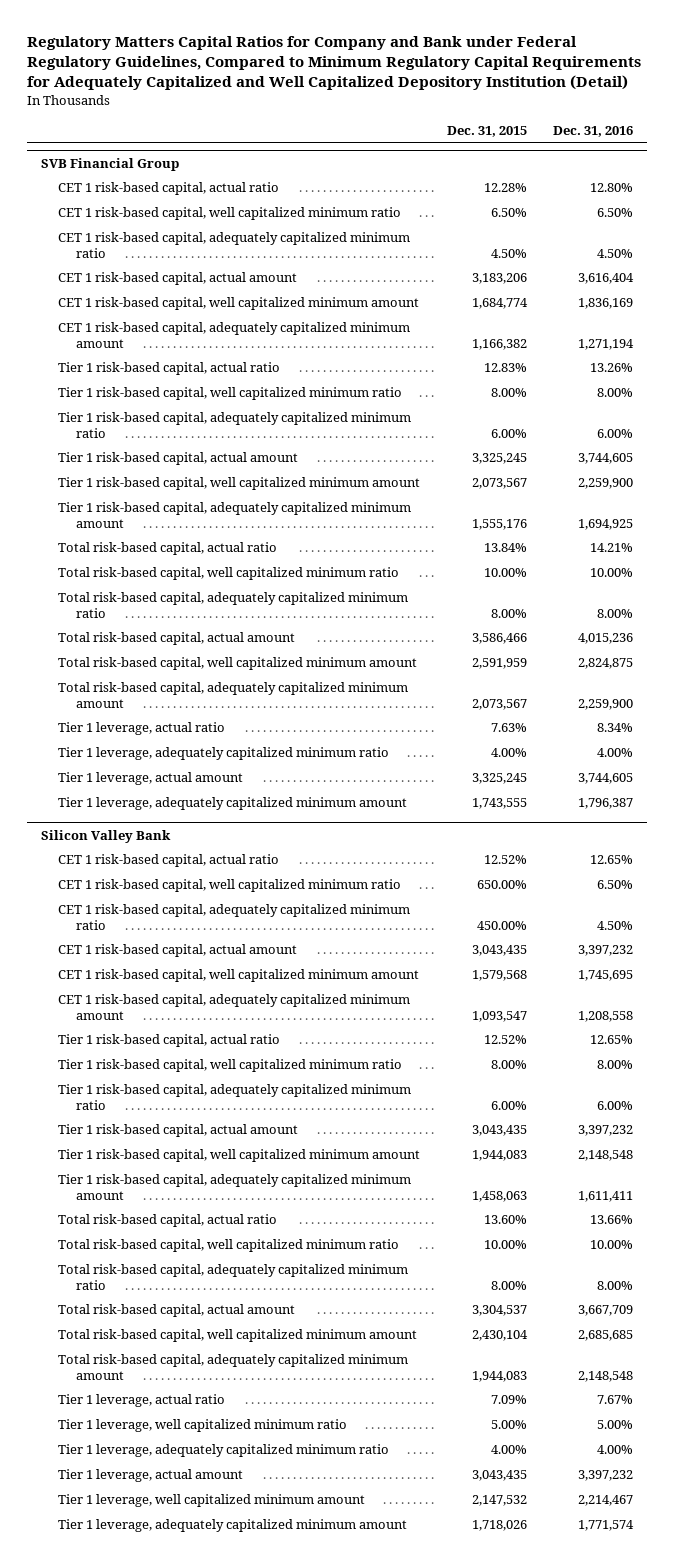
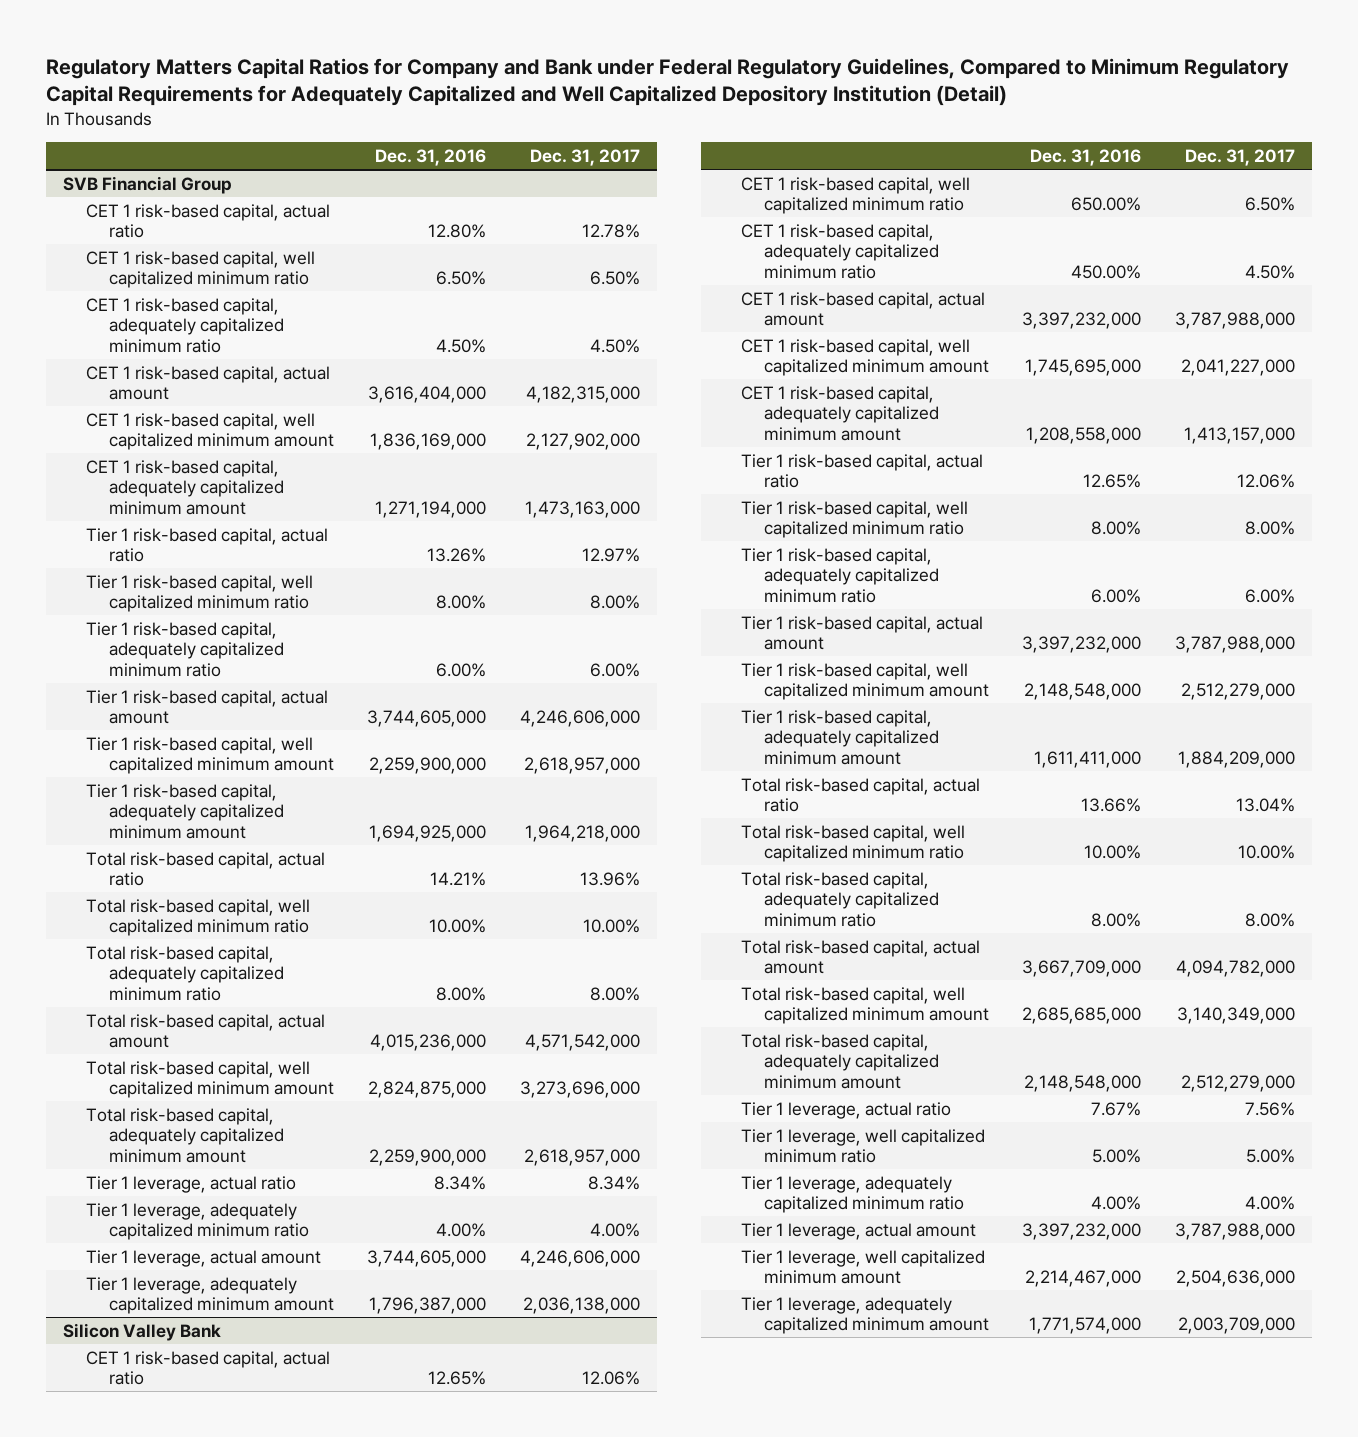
[446,125,527,137] Dec. 31, 2015 -> none
none -> [530,149,641,167] Dec. 31, 2017
[578,272,635,284] 3,616,404 -> [368,386,487,404] 3,616,404,000
[578,297,634,309] 1,836,169 -> [370,433,487,451] 1,836,169,000
[578,338,635,350] 1,271,194 -> [375,500,487,518] 1,271,194,000
[578,452,634,464] 3,744,605 -> [367,710,487,728] 3,744,605,000
[578,477,634,489] 2,259,900 -> [369,757,487,775] 2,259,900,000
[578,518,634,530] 1,694,925 -> [369,824,487,842] 1,694,925,000
[578,632,634,644] 4,015,236 -> [370,1034,487,1052] 4,015,236,000
[578,657,634,669] 2,824,875 -> [368,1081,487,1099] 2,824,875,000
[578,698,634,710] 2,259,900 -> [369,1148,487,1166] 2,259,900,000
[578,772,634,784] 3,744,605 -> [367,1249,487,1267] 3,744,605,000
[578,797,634,809] 1,796,387 -> [369,1297,487,1315] 1,796,387,000
[597,879,634,889] 6.50% -> [1071,197,1142,212] 650.00%
[597,920,634,930] 4.50% -> [1071,264,1142,279] 450.00%
[578,944,634,956] 3,397,232 -> [1022,312,1142,330] 3,397,232,000
[578,969,634,981] 1,745,695 -> [1025,359,1142,377] 1,745,695,000
[578,1010,634,1022] 1,208,558 -> [1026,426,1142,444] 1,208,558,000
[578,1124,634,1136] 3,397,232 -> [1022,636,1142,654] 3,397,232,000
[578,1149,634,1161] 2,148,548 -> [1024,683,1142,701] 2,148,548,000
[578,1190,634,1202] 1,611,411 -> [1034,750,1142,768] 1,611,411,000
[578,1304,634,1316] 3,667,709 -> [1022,960,1142,978] 3,667,709,000
[578,1329,634,1341] 2,685,685 -> [1022,1007,1142,1025] 2,685,685,000
[578,1370,634,1382] 2,148,548 -> [1024,1074,1142,1092] 2,148,548,000
[578,1469,634,1481] 3,397,232 -> [1022,1222,1142,1240] 3,397,232,000
[578,1494,634,1506] 2,214,467 -> [1025,1270,1142,1288] 2,214,467,000
[578,1519,635,1531] 1,771,574 -> [1029,1317,1142,1335] 1,771,574,000

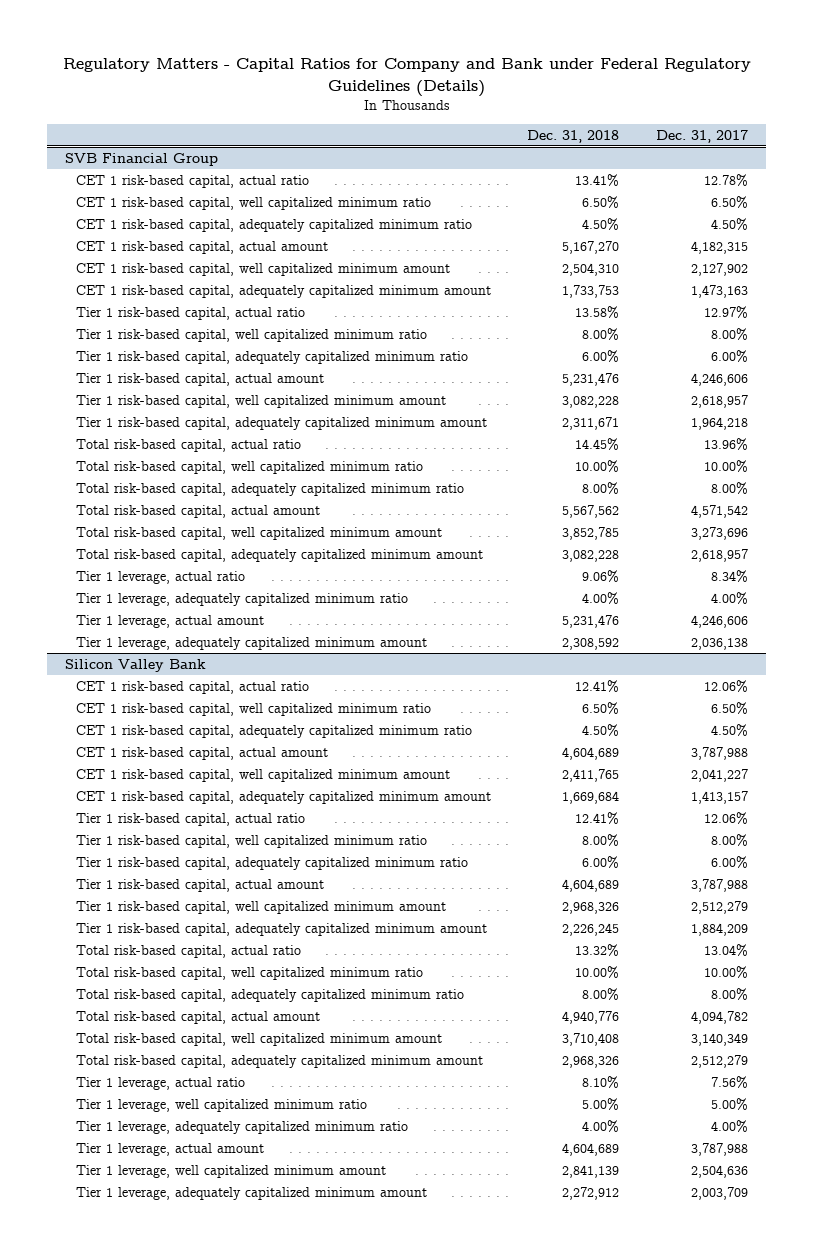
[46,57,1290,106] Regulatory Matters Capital Ratios for Company and Bank under Federal Regulatory Guidelines, Compared to Minimum Regulatory Capital Requirements for Adequately Capitalized and Well Capitalized Depository Institution (Detail) -> [62,57,751,97] Regulatory Matters - Capital Ratios for Company and Bank under Federal Regulatory Guidelines (Details)
[375,149,487,167] Dec. 31, 2016 -> none
none -> [527,129,620,143] Dec. 31, 2018
[526,386,641,404] 4,182,315,000 -> [691,240,749,254] 4,182,315
[526,433,641,451] 2,127,902,000 -> [691,262,749,276] 2,127,902
[525,500,641,518] 1,473,163,000 -> [691,284,749,298] 1,473,163
[520,710,641,728] 4,246,606,000 -> [691,372,749,386] 4,246,606
[524,757,641,775] 2,618,957,000 -> [691,394,749,408] 2,618,957
[525,824,641,842] 1,964,218,000 -> [691,416,749,430] 1,964,218
[525,1034,641,1052] 4,571,542,000 -> [691,504,749,518] 4,571,542
[520,1081,641,1099] 3,273,696,000 -> [691,526,749,540] 3,273,696
[524,1148,641,1166] 2,618,957,000 -> [691,548,749,562] 2,618,957
[520,1249,641,1267] 4,246,606,000 -> [691,614,749,628] 4,246,606
[523,1297,641,1315] 2,036,138,000 -> [691,637,749,650] 2,036,138
[1174,312,1295,330] 3,787,988,000 -> [691,746,749,760] 3,787,988
[1180,359,1295,377] 2,041,227,000 -> [691,768,749,782] 2,041,227
[1183,426,1295,444] 1,413,157,000 -> [691,790,749,804] 1,413,157
[1174,636,1295,654] 3,787,988,000 -> [691,878,749,892] 3,787,988
[1180,683,1295,701] 2,512,279,000 -> [691,900,749,914] 2,512,279
[1177,750,1295,768] 1,884,209,000 -> [691,922,749,936] 1,884,209
[1175,960,1295,978] 4,094,782,000 -> [691,1010,749,1024] 4,094,782
[1176,1007,1295,1025] 3,140,349,000 -> [691,1032,749,1046] 3,140,349
[1180,1074,1295,1092] 2,512,279,000 -> [691,1054,749,1068] 2,512,279
[1174,1222,1295,1240] 3,787,988,000 -> [691,1142,749,1156] 3,787,988
[1175,1270,1295,1288] 2,504,636,000 -> [691,1164,749,1178] 2,504,636
[1177,1317,1295,1335] 2,003,709,000 -> [691,1186,749,1200] 2,003,709

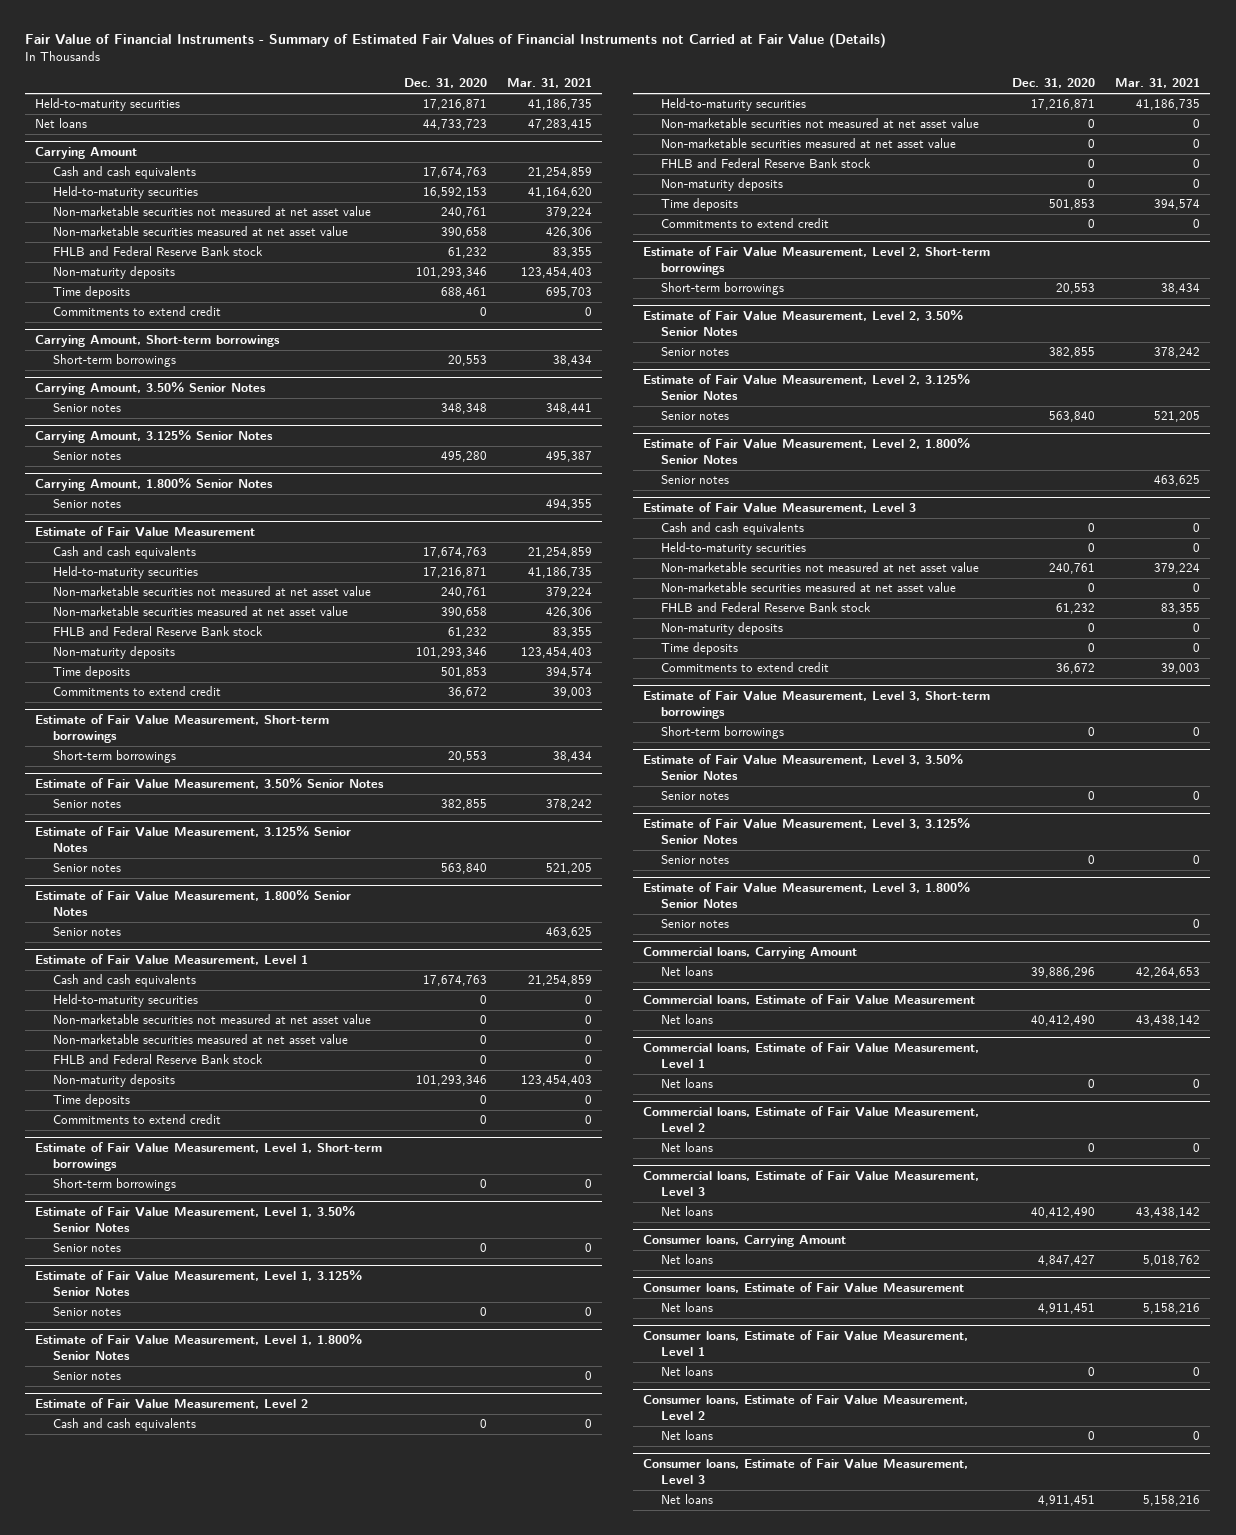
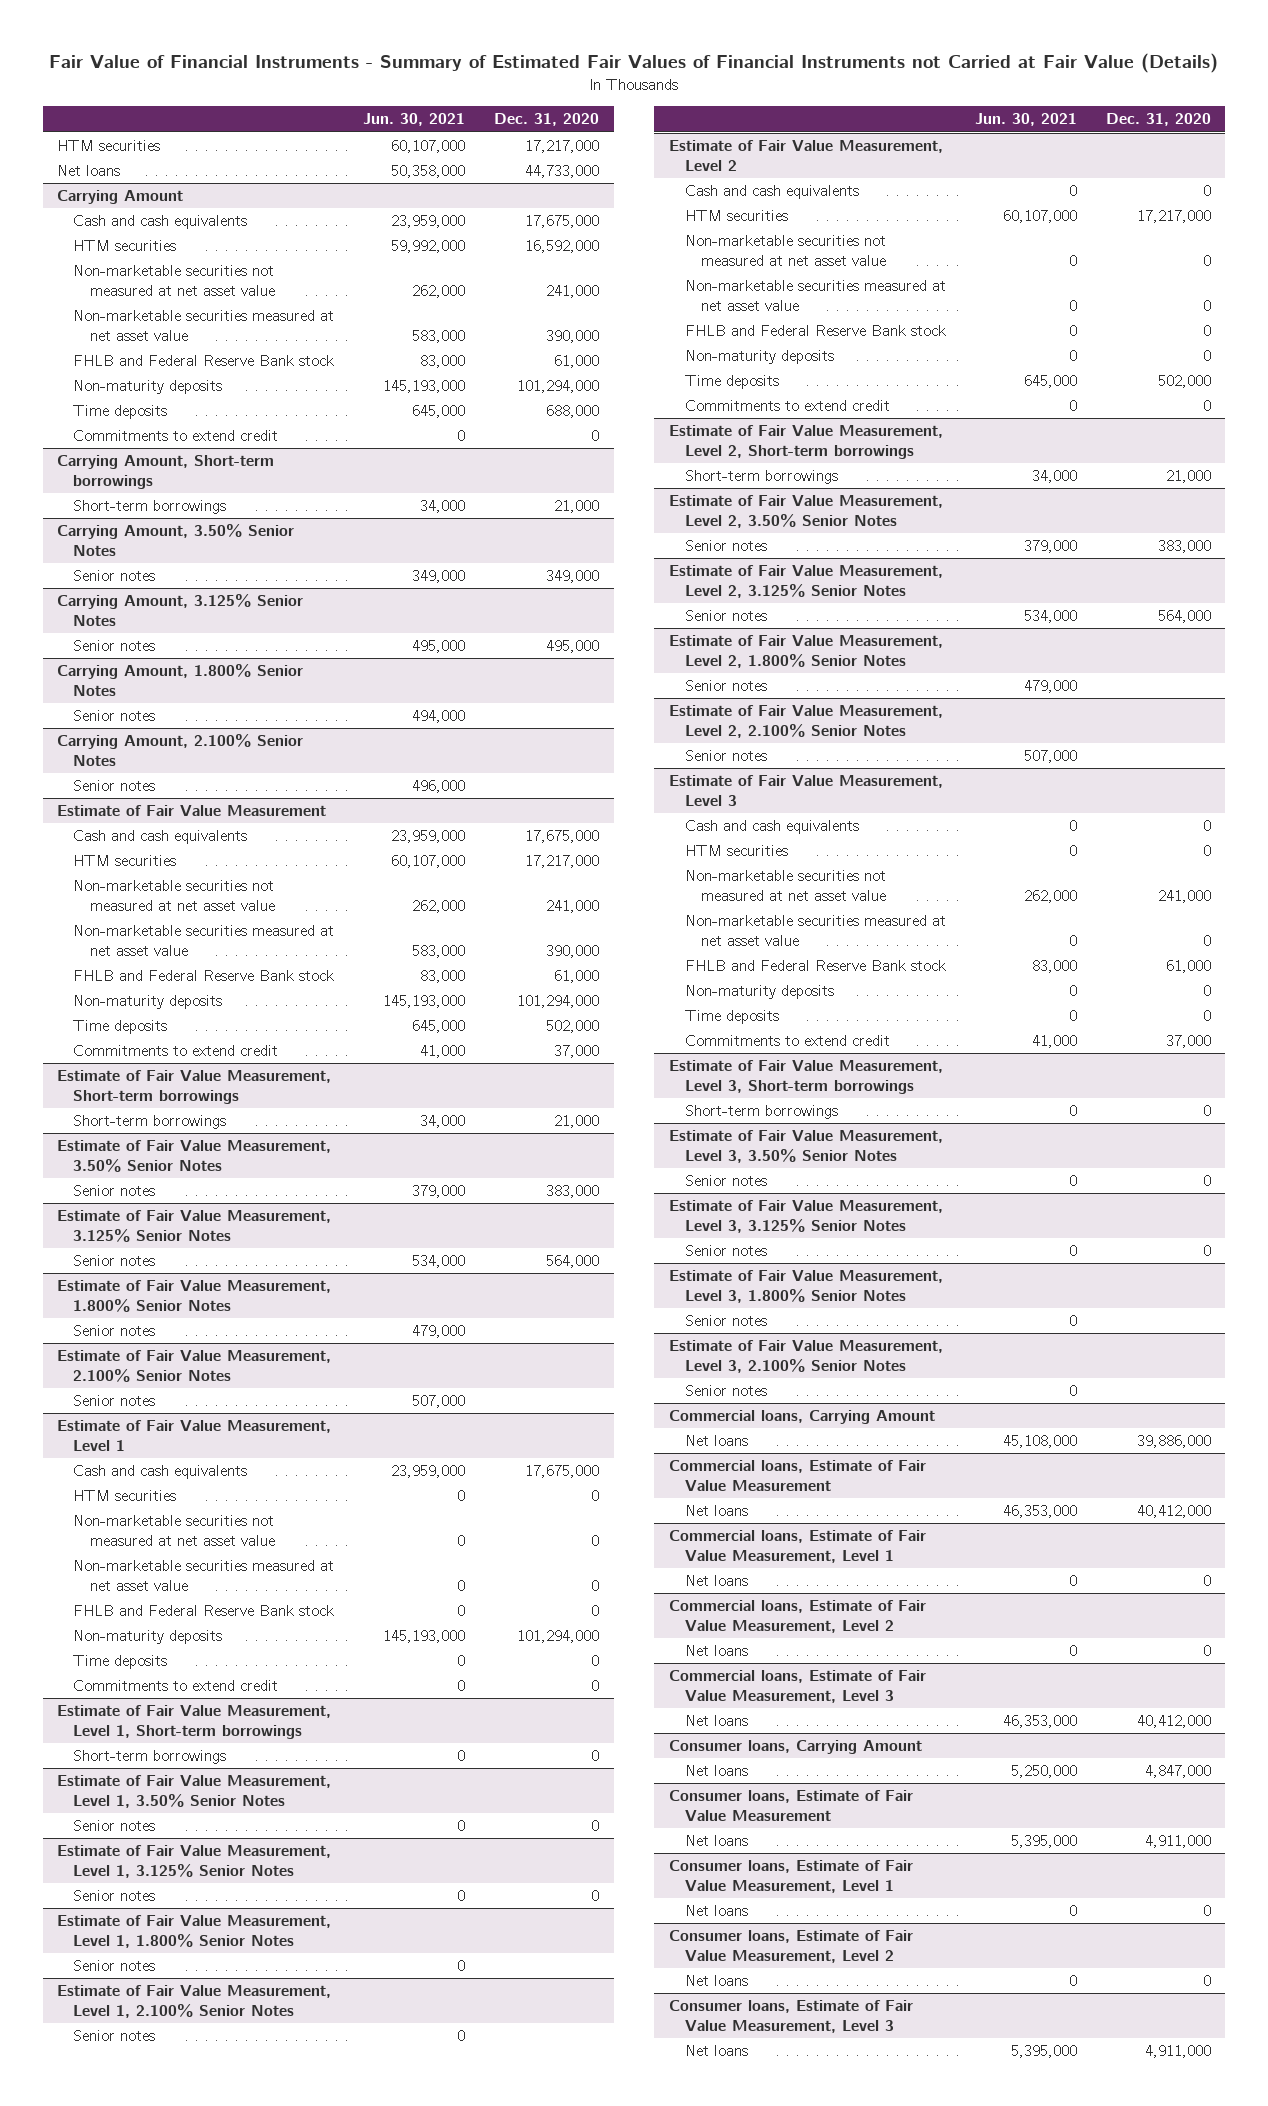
[507,78,593,89] Mar. 31, 2021 -> none
none -> [363,113,466,127] Jun. 30, 2021
[35,98,181,112] Held-to-maturity securities -> [57,140,161,152] HTM securities
[422,99,487,111] 17,216,871 -> [525,140,600,154] 17,217,000
[422,119,487,131] 44,733,723 -> [525,165,600,179] 44,733,000
[422,167,487,179] 17,674,763 -> [525,215,600,229] 17,675,000
[53,186,199,200] Held-to-maturity securities -> [73,240,177,252] HTM securities
[422,187,487,199] 16,592,153 -> [525,240,600,254] 16,592,000
[440,207,487,219] 240,761 -> [546,285,600,299] 241,000
[440,227,487,239] 390,658 -> [546,330,600,344] 390,000
[447,247,487,259] 61,232 -> [554,355,600,369] 61,000
[415,267,487,279] 101,293,346 -> [517,380,600,394] 101,294,000
[440,287,487,299] 688,461 -> [546,405,600,419] 688,000
[447,355,487,367] 20,553 -> [554,500,600,514] 21,000
[440,403,487,415] 348,348 -> [546,570,600,584] 349,000
[440,451,487,463] 495,280 -> [546,640,600,654] 495,000
none -> [57,734,304,767] Carrying Amount, 2.100% Senior Notes
none -> [73,780,156,792] Senior notes
[422,547,487,559] 17,674,763 -> [525,830,600,844] 17,675,000
[53,566,199,580] Held-to-maturity securities -> [73,855,177,867] HTM securities
[422,567,487,579] 17,216,871 -> [525,855,600,869] 17,217,000
[440,587,487,599] 240,761 -> [546,900,600,914] 241,000
[440,607,487,619] 390,658 -> [546,945,600,959] 390,000
[447,627,487,639] 61,232 -> [554,970,600,984] 61,000
[415,647,487,659] 101,293,346 -> [517,995,600,1009] 101,294,000
[440,667,487,679] 501,853 -> [546,1020,600,1034] 502,000
[447,687,487,699] 36,672 -> [554,1045,600,1059] 37,000
[447,751,487,763] 20,553 -> [554,1115,600,1129] 21,000
[440,799,487,811] 382,855 -> [546,1185,600,1199] 383,000
[440,863,487,875] 563,840 -> [546,1255,600,1269] 564,000
none -> [57,1350,332,1383] Estimate of Fair Value Measurement, 2.100% Senior Notes
none -> [73,1395,156,1407] Senior notes
[422,975,487,987] 17,674,763 -> [525,1465,600,1479] 17,675,000
[53,994,199,1008] Held-to-maturity securities -> [73,1490,177,1502] HTM securities
[415,1075,487,1087] 101,293,346 -> [517,1630,600,1644] 101,294,000
none -> [57,1985,332,2019] Estimate of Fair Value Measurement, Level 1, 2.100% Senior Notes
none -> [73,2030,156,2042] Senior notes
[661,98,807,112] Held-to-maturity securities -> [685,210,789,222] HTM securities
[1030,99,1095,111] 17,216,871 -> [1136,210,1211,224] 17,217,000
[1048,199,1095,211] 501,853 -> [1157,375,1211,389] 502,000
[1055,283,1095,295] 20,553 -> [1165,470,1211,484] 21,000
[1048,347,1095,359] 382,855 -> [1157,540,1211,554] 383,000
[1048,411,1095,423] 563,840 -> [1157,610,1211,624] 564,000
none -> [668,705,943,739] Estimate of Fair Value Measurement, Level 2, 2.100% Senior Notes
none -> [685,750,768,762] Senior notes
[661,542,807,556] Held-to-maturity securities -> [685,845,789,857] HTM securities
[1048,563,1095,575] 240,761 -> [1157,890,1211,904] 241,000
[1055,603,1095,615] 61,232 -> [1165,960,1211,974] 61,000
[1055,663,1095,675] 36,672 -> [1165,1035,1211,1049] 37,000
none -> [668,1340,943,1374] Estimate of Fair Value Measurement, Level 3, 2.100% Senior Notes
none -> [685,1385,768,1397] Senior notes
[1030,967,1095,979] 39,886,296 -> [1136,1435,1211,1449] 39,886,000
[1030,1015,1095,1027] 40,412,490 -> [1136,1505,1211,1519] 40,412,000
[1030,1207,1095,1219] 40,412,490 -> [1136,1715,1211,1729] 40,412,000
[1037,1255,1095,1267] 4,847,427 -> [1144,1765,1211,1779] 4,847,000
[1037,1303,1095,1315] 4,911,451 -> [1144,1835,1211,1849] 4,911,000
[1037,1495,1095,1507] 4,911,451 -> [1144,2045,1211,2059] 4,911,000

